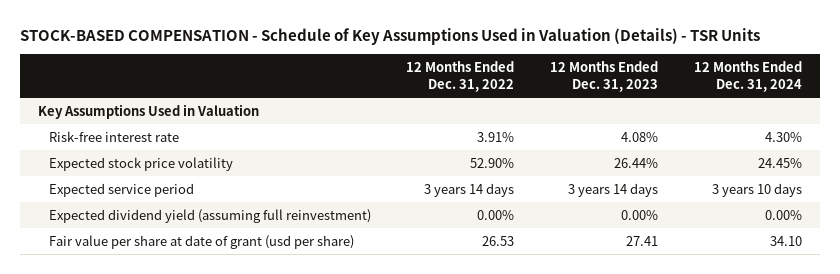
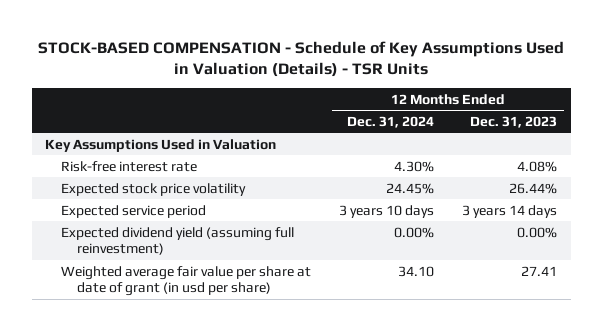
[406,60,515,92] 12 Months Ended Dec. 31, 2022 -> none
[48,235,354,250] Fair value per share at date of grant (usd per share) -> [61,265,312,297] Weighted average fair value per share at date of grant (in usd per share)

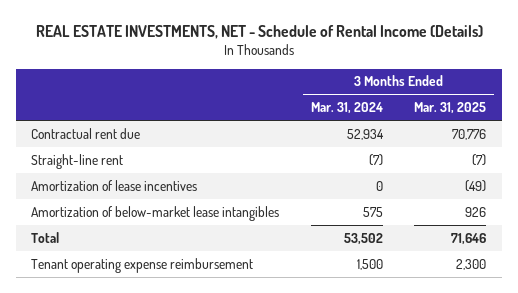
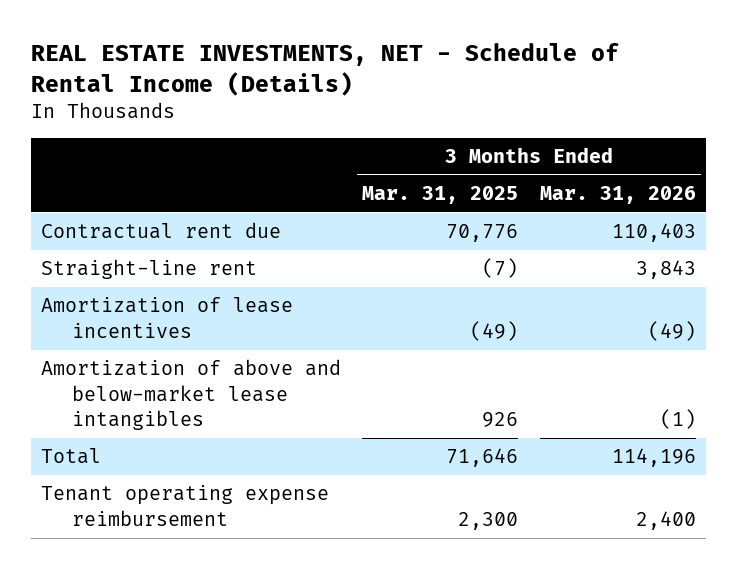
[310,102,383,115] Mar. 31, 2024 -> none
none -> [539,186,696,205] Mar. 31, 2026
[31,205,280,221] Amortization of below-market lease intangibles -> [41,359,342,431] Amortization of above and below-market lease intangibles

